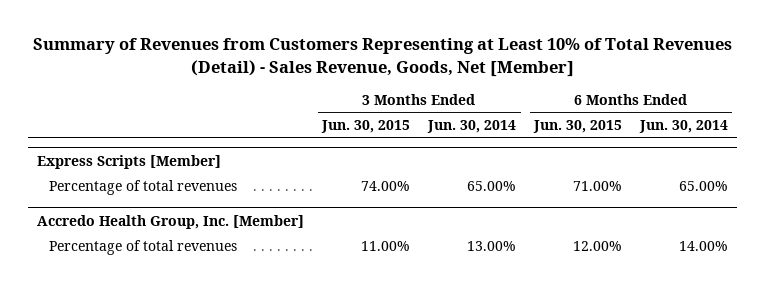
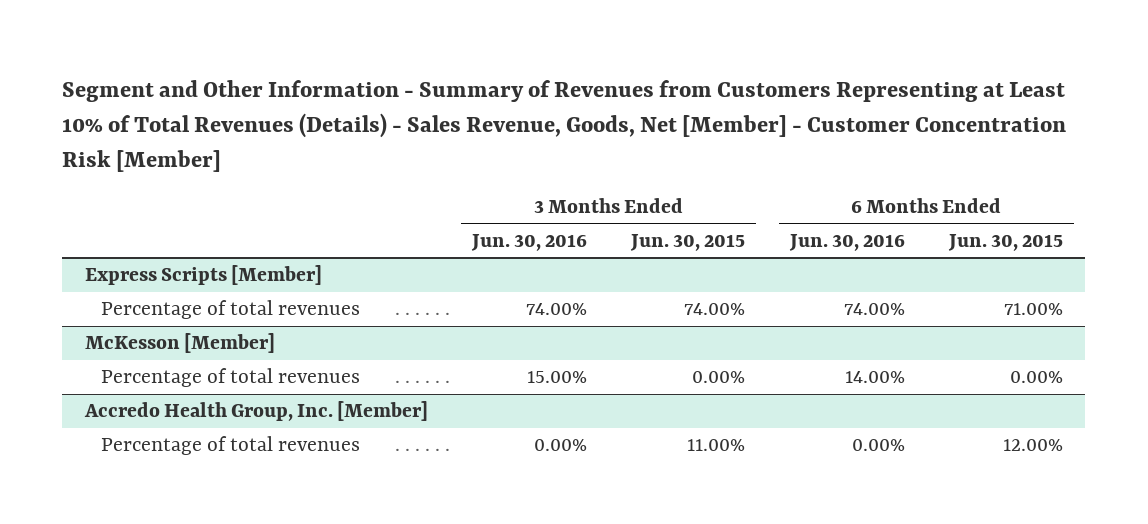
[32,38,732,77] Summary of Revenues from Customers Representing at Least 10% of Total Revenues (Detail) - Sales Revenue, Goods, Net [Member] -> [62,80,1067,172] Segment and Other Information - Summary of Revenues from Customers Representing at Least 10% of Total Revenues (Details) - Sales Revenue, Goods, Net [Member] - Customer Concentration Risk [Member]
[427,120,517,134] Jun. 30, 2014 -> none
[638,120,728,134] Jun. 30, 2014 -> none
none -> [470,233,587,251] Jun. 30, 2016
none -> [788,233,905,251] Jun. 30, 2016
none -> [84,333,275,354] McKesson [Member]
none -> [101,368,361,388] Percentage of total revenues

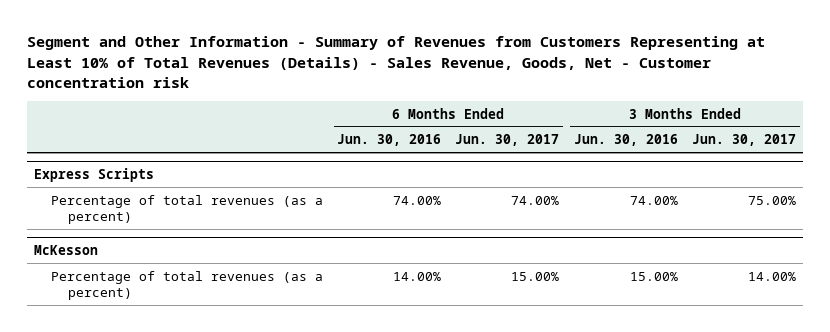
[62,80,1067,172] Segment and Other Information - Summary of Revenues from Customers Representing at Least 10% of Total Revenues (Details) - Sales Revenue, Goods, Net [Member] - Customer Concentration Risk [Member] -> [26,36,765,88] Segment and Other Information - Summary of Revenues from Customers Representing at Least 10% of Total Revenues (Details) - Sales Revenue, Goods, Net - Customer concentration risk
[630,233,746,251] Jun. 30, 2015 -> none
[948,233,1064,251] Jun. 30, 2015 -> none
none -> [455,134,560,147] Jun. 30, 2017
none -> [692,134,797,147] Jun. 30, 2017
[83,401,428,422] Accredo Health Group, Inc. [Member] -> none
[101,436,361,456] Percentage of total revenues -> none
[84,265,322,286] Express Scripts [Member] -> [33,167,154,182] Express Scripts
[101,300,361,320] Percentage of total revenues -> [50,194,323,225] Percentage of total revenues (as a percent)
[84,333,275,354] McKesson [Member] -> [33,244,98,255] McKesson
[101,368,361,388] Percentage of total revenues -> [50,270,323,301] Percentage of total revenues (as a percent)

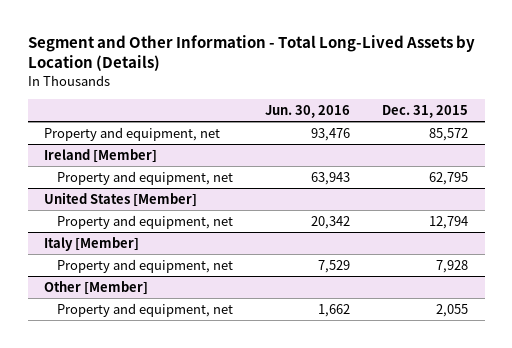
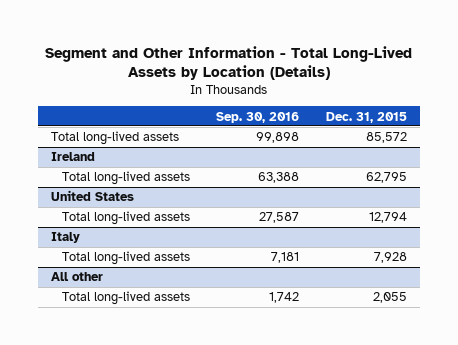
[264,104,350,118] Jun. 30, 2016 -> none
none -> [216,111,300,123] Sep. 30, 2016
[44,126,221,141] Property and equipment, net -> [51,131,180,146] Total long-lived assets
[44,148,158,163] Ireland [Member] -> [51,152,96,162] Ireland
[56,170,233,185] Property and equipment, net -> [61,171,190,186] Total long-lived assets
[44,191,198,207] United States [Member] -> [51,190,135,202] United States
[56,214,233,229] Property and equipment, net -> [61,211,190,226] Total long-lived assets
[44,236,140,251] Italy [Member] -> [51,232,81,244] Italy
[56,258,233,273] Property and equipment, net -> [61,251,190,266] Total long-lived assets
[44,280,149,295] Other [Member] -> [51,272,104,282] All other
[56,302,233,317] Property and equipment, net -> [61,291,190,306] Total long-lived assets

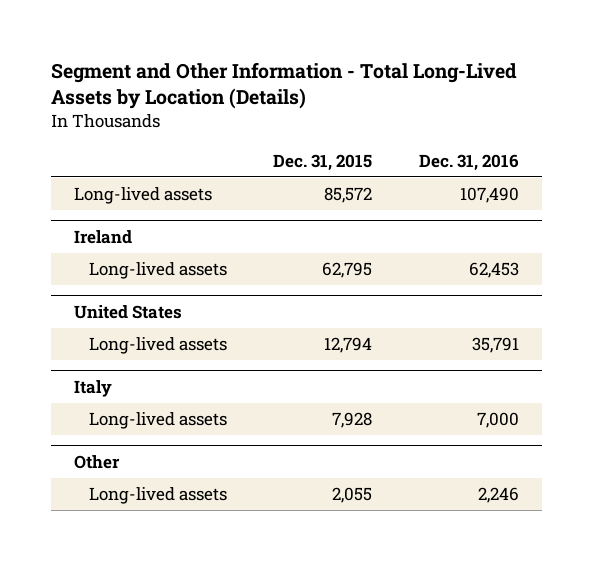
[216,111,300,123] Sep. 30, 2016 -> none
none -> [418,153,519,171] Dec. 31, 2016
[51,131,180,146] Total long-lived assets -> [74,187,213,205] Long-lived assets
[61,171,190,186] Total long-lived assets -> [88,262,227,280] Long-lived assets
[61,211,190,226] Total long-lived assets -> [88,337,227,355] Long-lived assets
[61,251,190,266] Total long-lived assets -> [88,412,227,430] Long-lived assets
[51,272,104,282] All other -> [74,455,121,470] Other
[61,291,190,306] Total long-lived assets -> [88,487,227,505] Long-lived assets

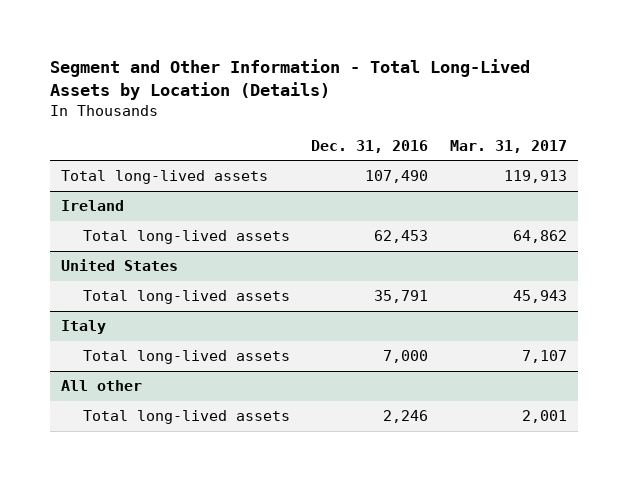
[273,153,373,171] Dec. 31, 2015 -> none
none -> [450,140,568,154] Mar. 31, 2017
[74,187,213,205] Long-lived assets -> [60,170,268,185] Total long-lived assets
[88,262,227,280] Long-lived assets -> [82,230,290,245] Total long-lived assets
[88,337,227,355] Long-lived assets -> [82,290,290,305] Total long-lived assets
[88,412,227,430] Long-lived assets -> [82,350,290,365] Total long-lived assets
[74,455,121,470] Other -> [60,380,142,392] All other
[88,487,227,505] Long-lived assets -> [82,410,290,425] Total long-lived assets

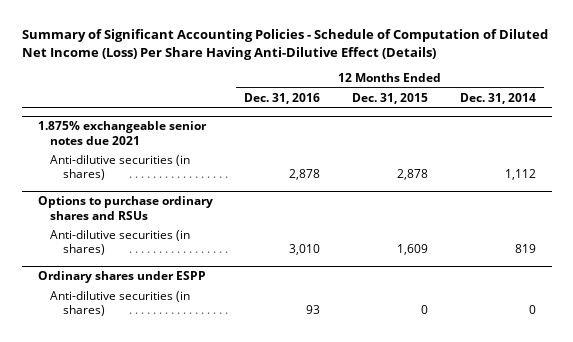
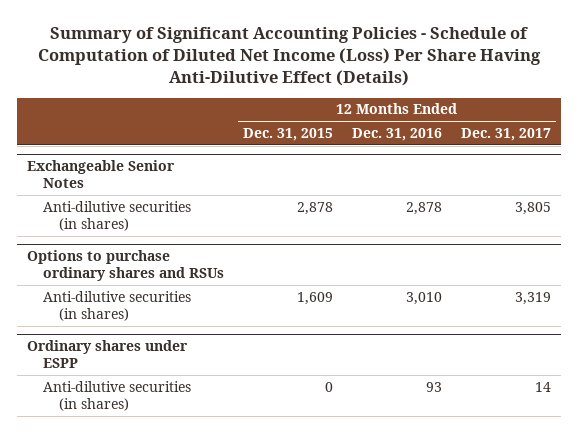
[459,92,536,104] Dec. 31, 2014 -> none
none -> [461,128,552,142] Dec. 31, 2017
[37,121,207,145] 1.875% exchangeable senior notes due 2021 -> [26,160,175,189] Exchangeable Senior Notes

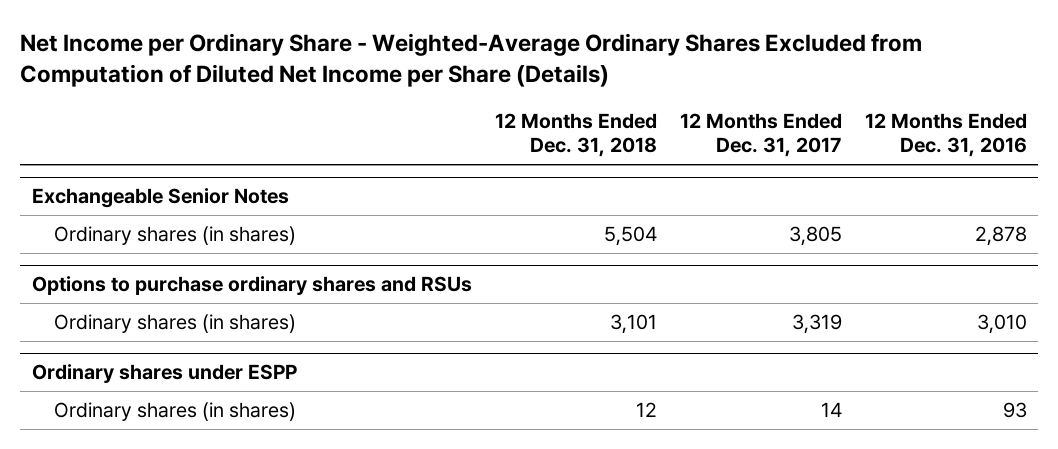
[37,27,541,87] Summary of Significant Accounting Policies - Schedule of Computation of Diluted Net Income (Loss) Per Share Having Anti-Dilutive Effect (Details) -> [20,33,923,88] Net Income per Ordinary Share - Weighted-Average Ordinary Shares Excluded from Computation of Diluted Net Income per Share (Details)
[243,128,334,142] Dec. 31, 2015 -> none
none -> [494,113,657,158] 12 Months Ended Dec. 31, 2018
[42,200,191,231] Anti-dilutive securities (in shares) -> [54,226,297,246] Ordinary shares (in shares)
[42,290,191,321] Anti-dilutive securities (in shares) -> [54,314,297,334] Ordinary shares (in shares)
[42,380,191,411] Anti-dilutive securities (in shares) -> [54,402,297,422] Ordinary shares (in shares)

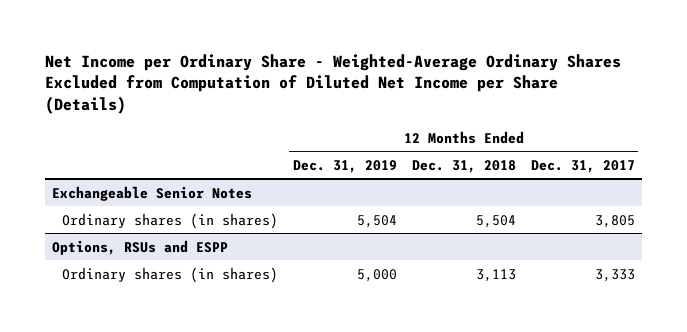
[864,113,1027,158] 12 Months Ended Dec. 31, 2016 -> none
none -> [293,159,398,173] Dec. 31, 2019
[31,364,297,384] Ordinary shares under ESPP -> none
[54,402,297,422] Ordinary shares (in shares) -> none
[31,276,472,296] Options to purchase ordinary shares and RSUs -> [52,239,229,255] Options, RSUs and ESPP
[609,314,657,335] 3,101 -> [475,268,516,282] 3,113
[791,314,842,335] 3,319 -> [594,268,635,282] 3,333

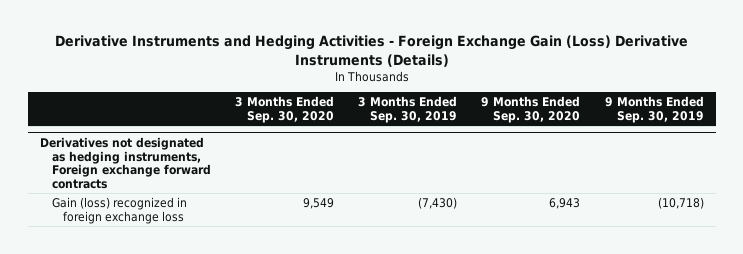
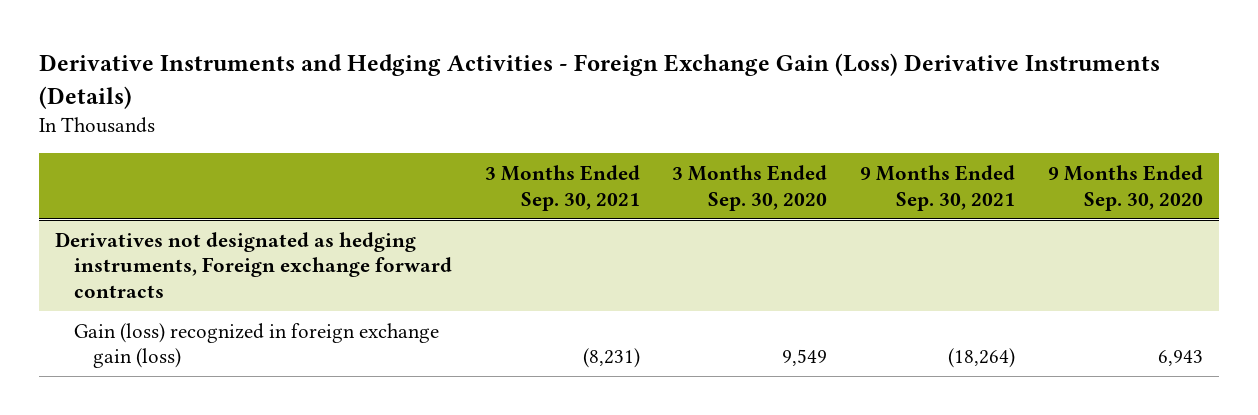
[358,96,458,123] 3 Months Ended Sep. 30, 2019 -> none
[604,96,704,123] 9 Months Ended Sep. 30, 2019 -> none
none -> [484,164,640,211] 3 Months Ended Sep. 30, 2021
none -> [860,164,1016,211] 9 Months Ended Sep. 30, 2021
[51,196,187,224] Gain (loss) recognized in foreign exchange loss -> [74,322,440,369] Gain (loss) recognized in foreign exchange gain (loss)

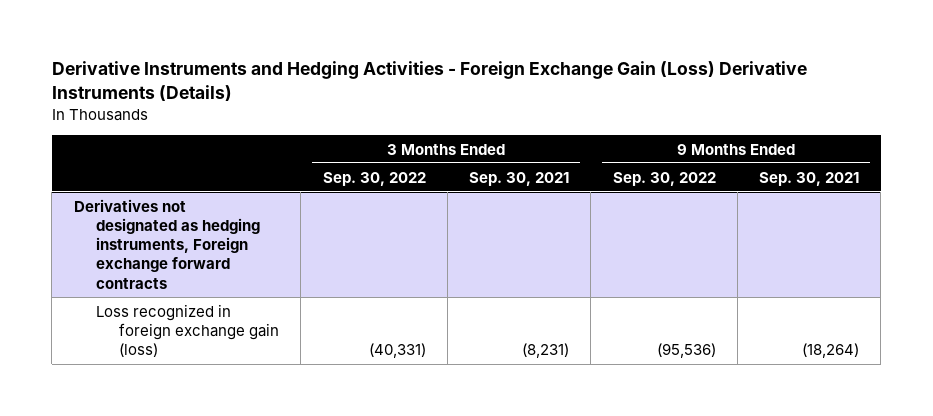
[672,164,828,211] 3 Months Ended Sep. 30, 2020 -> none
[1047,164,1203,211] 9 Months Ended Sep. 30, 2020 -> none
none -> [322,171,426,186] Sep. 30, 2022
none -> [612,171,716,186] Sep. 30, 2022
[74,322,440,369] Gain (loss) recognized in foreign exchange gain (loss) -> [96,303,280,358] Loss recognized in foreign exchange gain (loss)

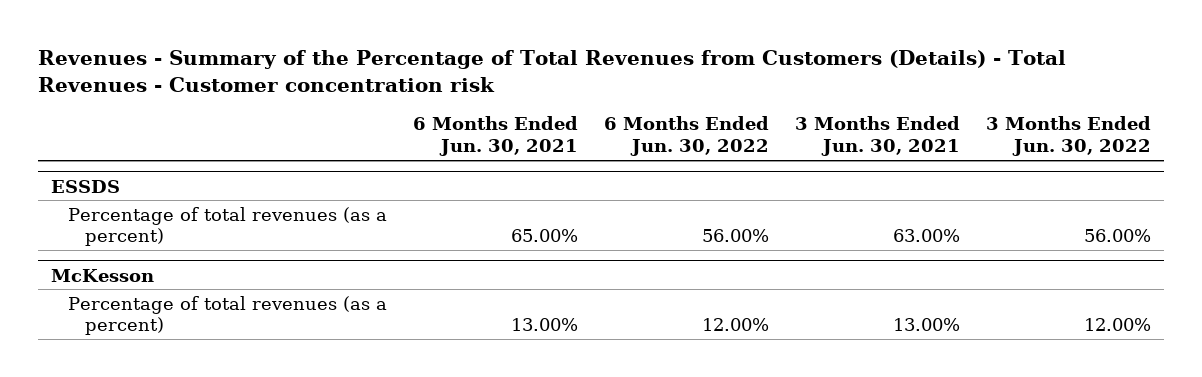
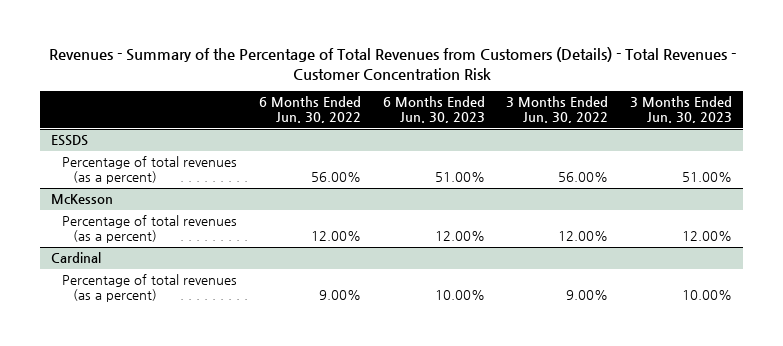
[38,50,1067,93] Revenues - Summary of the Percentage of Total Revenues from Customers (Details) - Total Revenues - Customer concentration risk -> [48,47,736,80] Revenues - Summary of the Percentage of Total Revenues from Customers (Details) - Total Revenues - Customer Concentration Risk
[412,116,578,157] 6 Months Ended Jun. 30, 2021 -> none
[794,116,960,157] 3 Months Ended Jun. 30, 2021 -> none
none -> [382,96,485,124] 6 Months Ended Jun. 30, 2023
none -> [630,96,733,124] 3 Months Ended Jun. 30, 2023
none -> [50,252,101,264] Cardinal
none -> [62,274,238,303] Percentage of total revenues (as a percent)

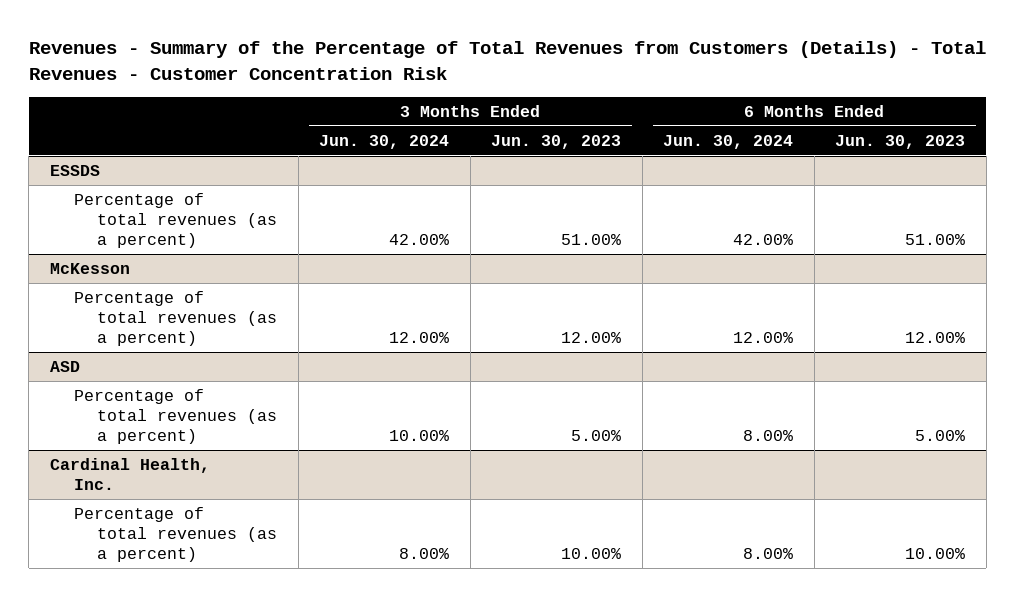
[258,96,361,124] 6 Months Ended Jun. 30, 2022 -> none
[506,96,609,124] 3 Months Ended Jun. 30, 2022 -> none
none -> [319,134,450,149] Jun. 30, 2024
none -> [663,134,794,149] Jun. 30, 2024
none -> [49,360,80,372] ASD
none -> [73,388,278,445] Percentage of total revenues (as a percent)
[50,252,101,264] Cardinal -> [49,457,210,491] Cardinal Health, Inc.

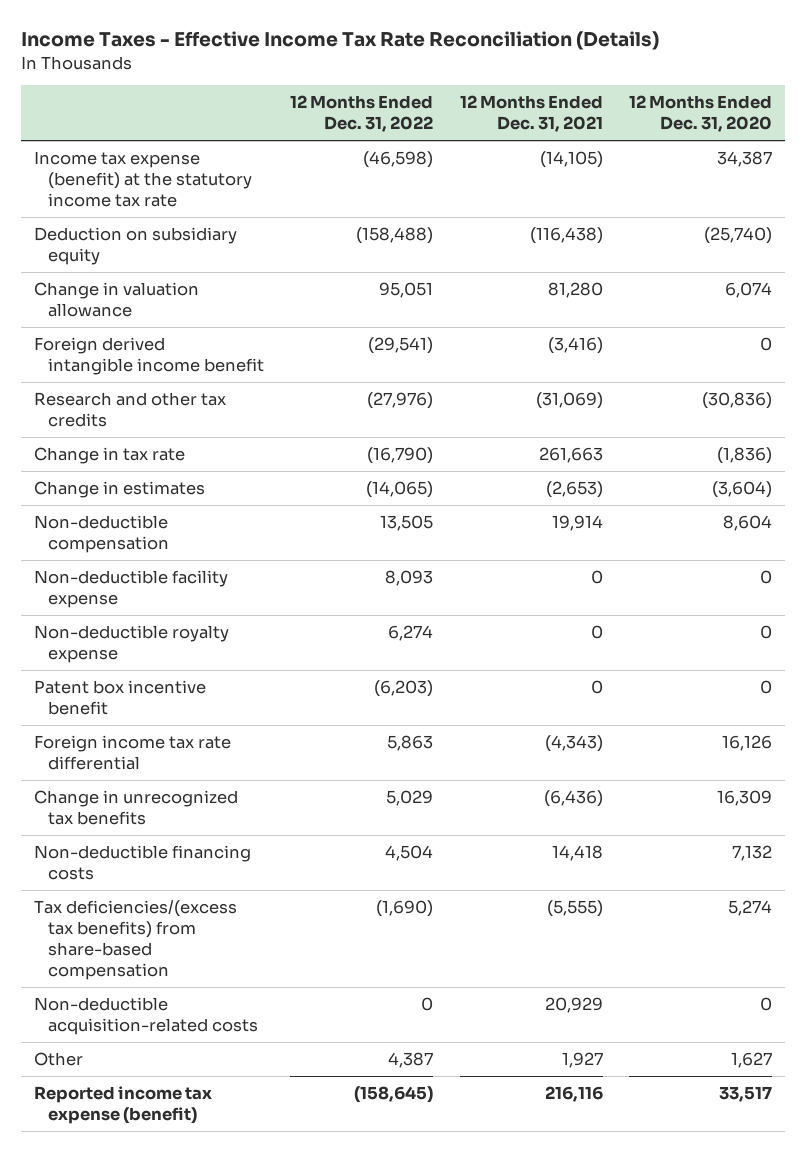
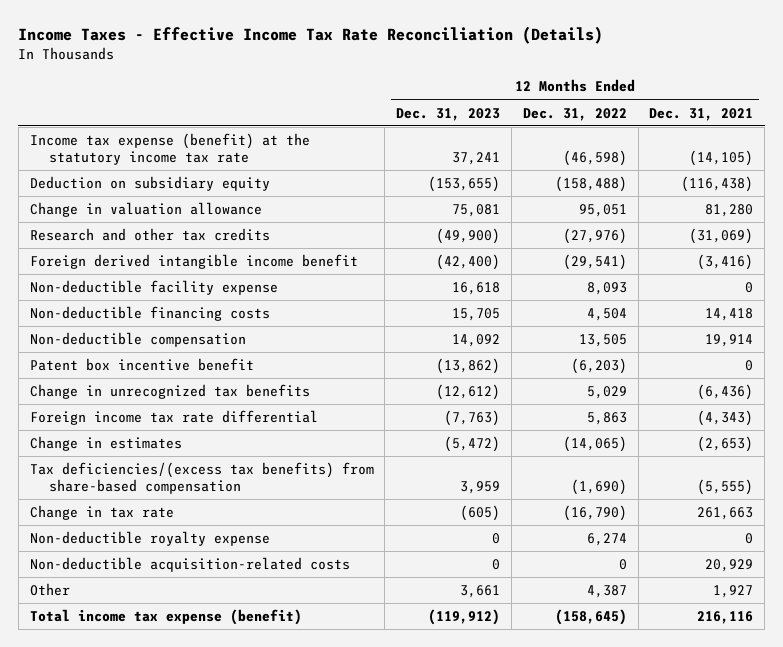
[629,95,773,133] 12 Months Ended Dec. 31, 2020 -> none
none -> [396,107,501,121] Dec. 31, 2023
[33,336,264,376] Foreign derived intangible income benefit -> [29,254,358,270] Foreign derived intangible income benefit
[33,844,251,881] Non-deductible financing costs -> [29,306,270,322] Non-deductible financing costs
[33,514,169,554] Non-deductible compensation -> [29,332,246,348] Non-deductible compensation
[33,734,231,771] Foreign income tax rate differential -> [29,410,318,426] Foreign income tax rate differential
[33,480,205,498] Change in estimates -> [29,436,182,452] Change in estimates
[33,446,185,464] Change in tax rate -> [29,505,174,521] Change in tax rate
[33,624,229,664] Non-deductible royalty expense -> [29,531,270,547] Non-deductible royalty expense
[33,1085,212,1125] Reported income tax expense (benefit) -> [29,609,302,626] Total income tax expense (benefit)

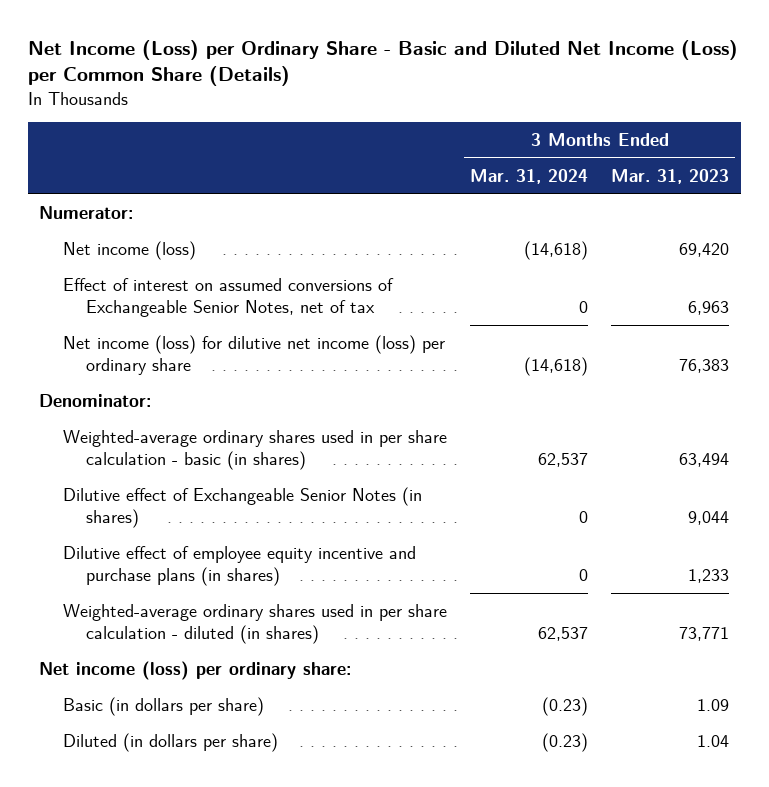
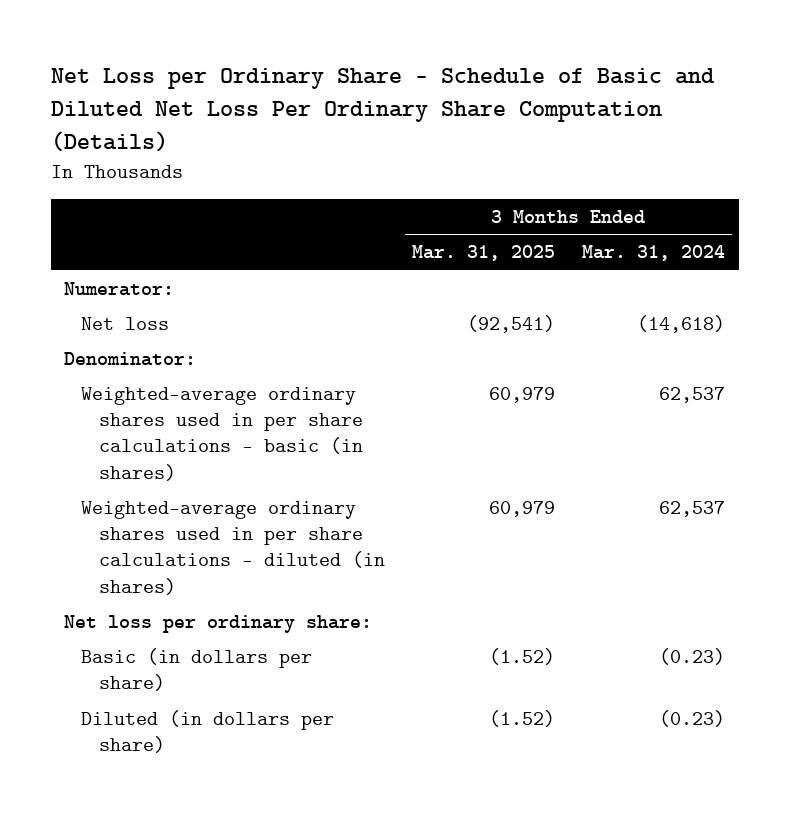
[27,39,738,87] Net Income (Loss) per Ordinary Share - Basic and Diluted Net Income (Loss) per Common Share (Details) -> [50,68,715,153] Net Loss per Ordinary Share - Schedule of Basic and Diluted Net Loss Per Ordinary Share Computation (Details)
[611,168,730,184] Mar. 31, 2023 -> none
none -> [411,245,555,262] Mar. 31, 2025
[62,277,394,318] Effect of interest on assumed conversions of Exchangeable Senior Notes, net of tax -> none
[62,334,445,376] Net income (loss) for dilutive net income (loss) per ordinary share -> none
[62,240,196,260] Net income (loss) -> [81,317,170,331] Net loss
[62,486,422,529] Dilutive effect of Exchangeable Senior Notes (in shares) -> none
[62,545,416,587] Dilutive effect of employee equity incentive and purchase plans (in shares) -> none
[62,429,447,471] Weighted-average ordinary shares used in per share calculation - basic (in shares) -> [81,387,363,481] Weighted-average ordinary shares used in per share calculations - basic (in shares)
[62,603,447,645] Weighted-average ordinary shares used in per share calculation - diluted (in shares) -> [81,501,385,595] Weighted-average ordinary shares used in per share calculations - diluted (in shares)
[39,660,352,680] Net income (loss) per ordinary share: -> [64,615,373,634] Net loss per ordinary share:

